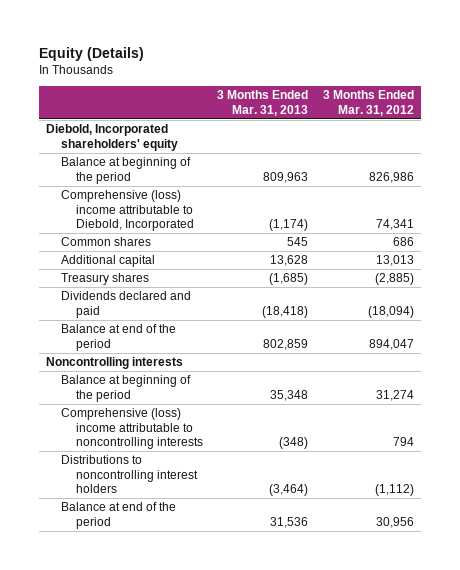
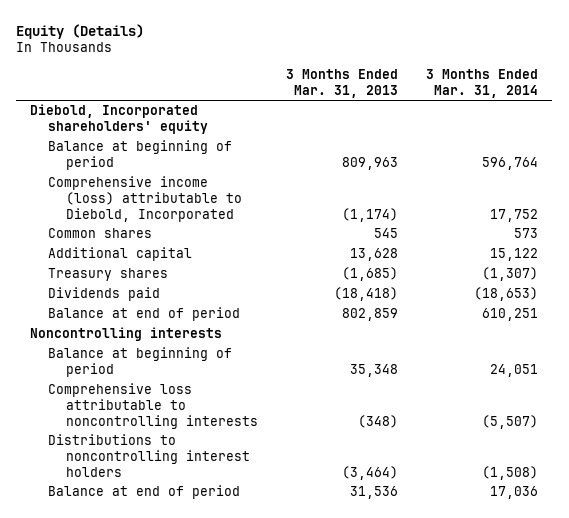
[322,90,414,116] 3 Months Ended Mar. 31, 2012 -> none
none -> [426,69,539,98] 3 Months Ended Mar. 31, 2014
[61,157,192,184] Balance at beginning of the period -> [48,140,233,171] Balance at beginning of period
[61,190,195,231] Comprehensive (loss) income attributable to Diebold, Incorporated -> [48,176,242,222] Comprehensive income (loss) attributable to Diebold, Incorporated
[61,291,192,318] Dividends declared and paid -> [48,287,161,302] Dividends paid
[61,324,177,351] Balance at end of the period -> [48,307,241,322] Balance at end of period
[61,375,192,402] Balance at beginning of the period -> [48,347,233,378] Balance at beginning of period
[61,408,204,449] Comprehensive (loss) income attributable to noncontrolling interests -> [48,383,258,429] Comprehensive loss attributable to noncontrolling interests
[61,502,177,529] Balance at end of the period -> [48,485,241,500] Balance at end of period

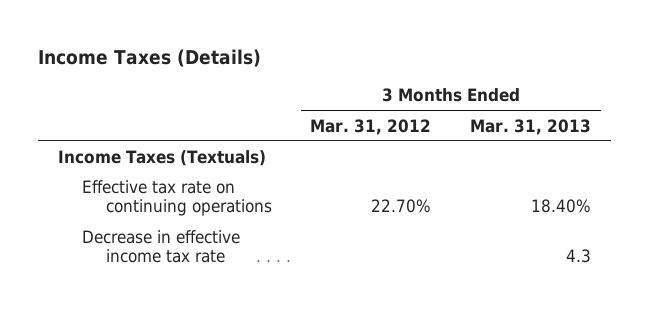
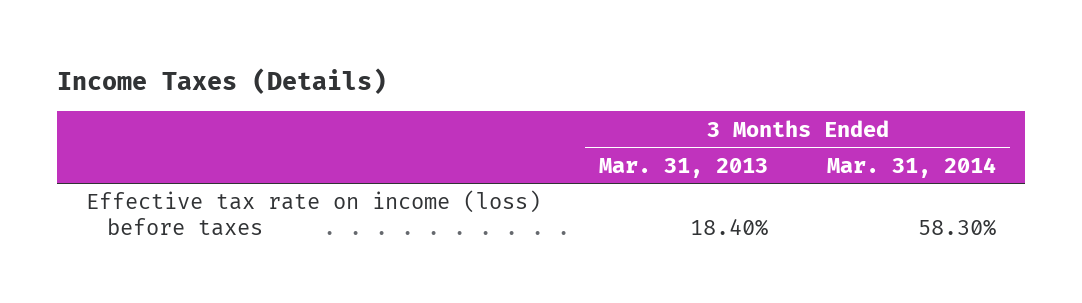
[310,118,432,135] Mar. 31, 2012 -> none
none -> [826,156,996,178] Mar. 31, 2014
[57,150,266,167] Income Taxes (Textuals) -> none
[81,230,240,264] Decrease in effective income tax rate -> none
[81,180,272,217] Effective tax rate on continuing operations -> [86,190,542,237] Effective tax rate on income (loss) before taxes

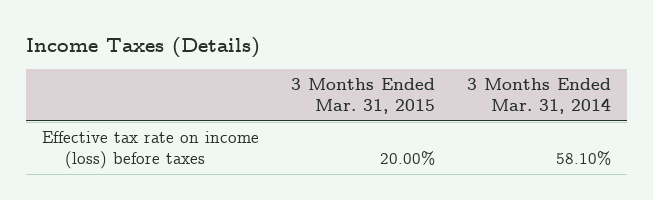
[599,157,769,178] Mar. 31, 2013 -> none
none -> [291,78,436,115] 3 Months Ended Mar. 31, 2015
[917,219,996,237] 58.30% -> [556,151,612,166] 58.10%

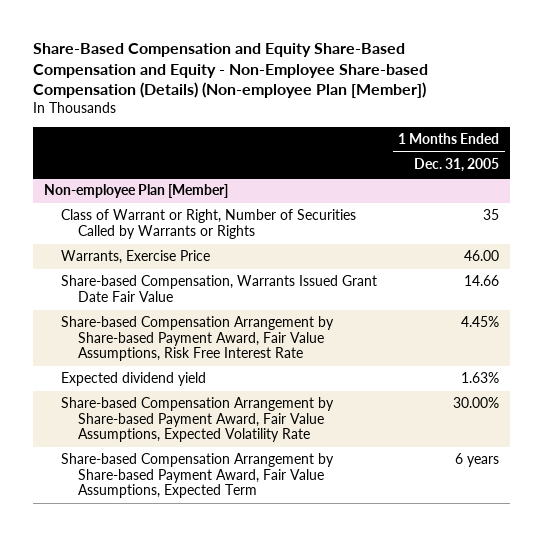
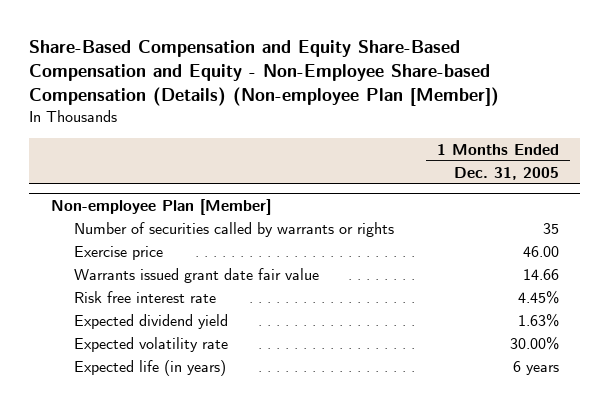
[61,209,357,239] Class of Warrant or Right, Number of Securities Called by Warrants or Rights -> [73,222,394,238] Number of securities called by warrants or rights
[61,250,211,265] Warrants, Exercise Price -> [73,246,163,261] Exercise price
[61,275,378,302] Share-based Compensation, Warrants Issued Grant Date Fair Value -> [73,268,319,284] Warrants issued grant date fair value
[61,316,335,362] Share-based Compensation Arrangement by Share-based Payment Award, Fair Value Assumptions, Risk Free Interest Rate -> [73,291,216,304] Risk free interest rate
[61,397,335,443] Share-based Compensation Arrangement by Share-based Payment Award, Fair Value Assumptions, Expected Volatility Rate -> [73,337,228,353] Expected volatility rate
[61,453,335,499] Share-based Compensation Arrangement by Share-based Payment Award, Fair Value Assumptions, Expected Term -> [73,360,226,377] Expected life (in years)

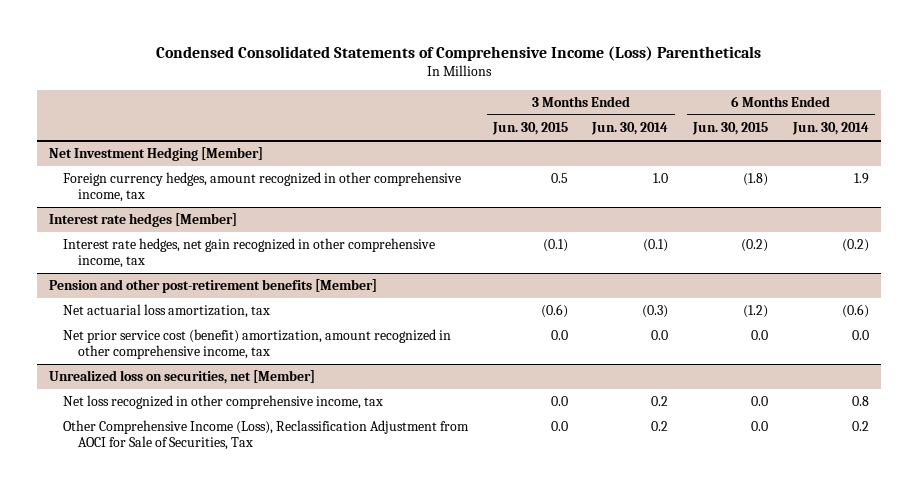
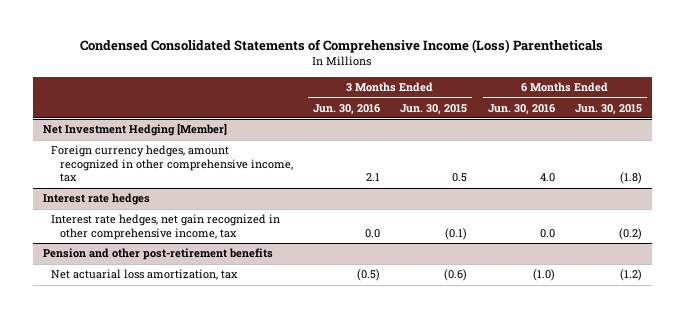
[591,122,669,136] Jun. 30, 2014 -> none
[791,122,869,136] Jun. 30, 2014 -> none
none -> [313,103,381,114] Jun. 30, 2016
none -> [487,103,555,114] Jun. 30, 2016
[49,213,238,228] Interest rate hedges [Member] -> [43,193,151,206] Interest rate hedges
[49,279,378,294] Pension and other post-retirement benefits [Member] -> [43,248,274,261] Pension and other post-retirement benefits
[63,329,452,360] Net prior service cost (benefit) amortization, amount recognized in other comprehensive income, tax -> none
[49,370,316,385] Unrealized loss on securities, net [Member] -> none
[63,395,384,410] Net loss recognized in other comprehensive income, tax -> none
[63,420,470,451] Other Comprehensive Income (Loss), Reclassification Adjustment from AOCI for Sale of Securities, Tax -> none

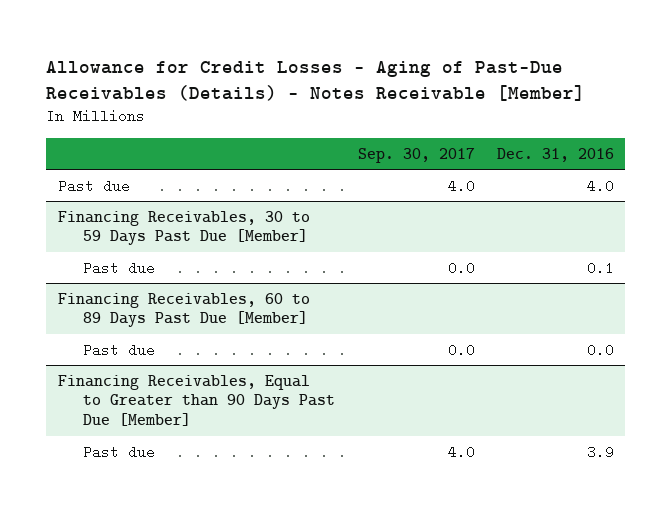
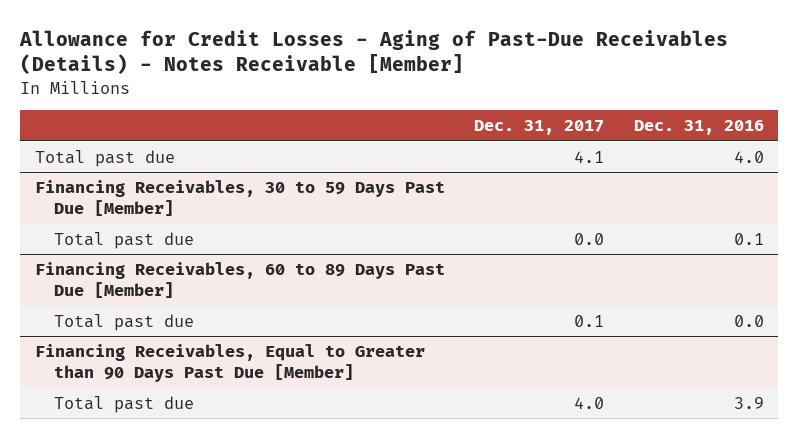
[357,147,475,163] Sep. 30, 2017 -> none
none -> [474,120,605,136] Dec. 31, 2017
[57,178,130,193] Past due -> [34,149,175,167] Total past due
[83,260,156,275] Past due -> [54,231,195,249] Total past due
[83,342,156,357] Past due -> [54,313,195,331] Total past due
[83,444,156,459] Past due -> [54,395,195,413] Total past due

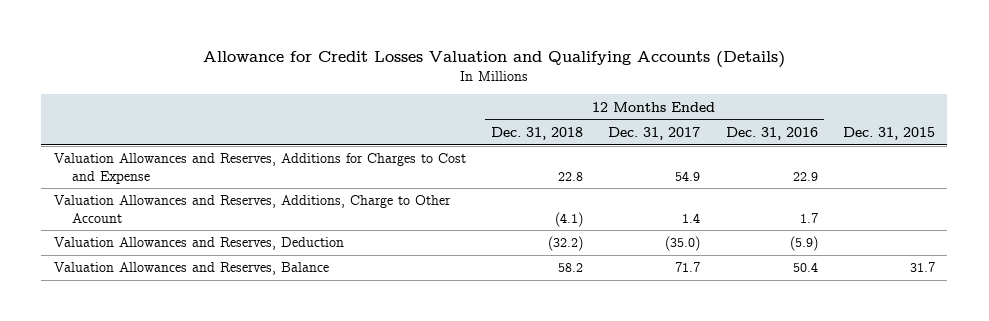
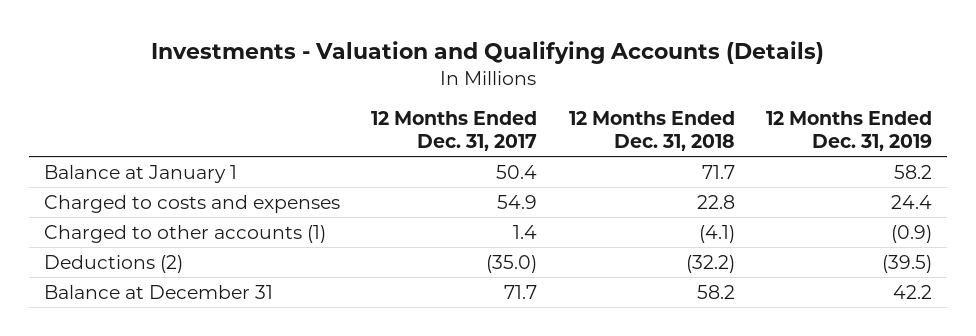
[203,51,786,69] Allowance for Credit Losses Valuation and Qualifying Accounts (Details) -> [151,40,825,64] Investments - Valuation and Qualifying Accounts (Details)
[725,126,818,140] Dec. 31, 2016 -> none
[842,126,935,140] Dec. 31, 2015 -> none
none -> [765,111,932,152] 12 Months Ended Dec. 31, 2019
none -> [44,164,238,183] Balance at January 1
[53,153,466,184] Valuation Allowances and Reserves, Additions for Charges to Cost and Expense -> [44,194,341,213] Charged to costs and expenses
[53,195,451,223] Valuation Allowances and Reserves, Additions, Charge to Other Account -> [44,224,327,243] Charged to other accounts (1)
[53,237,344,251] Valuation Allowances and Reserves, Deduction -> [44,254,184,273] Deductions (2)
[53,262,329,276] Valuation Allowances and Reserves, Balance -> [44,284,274,299] Balance at December 31

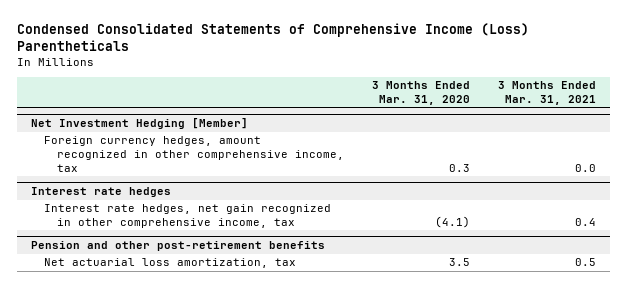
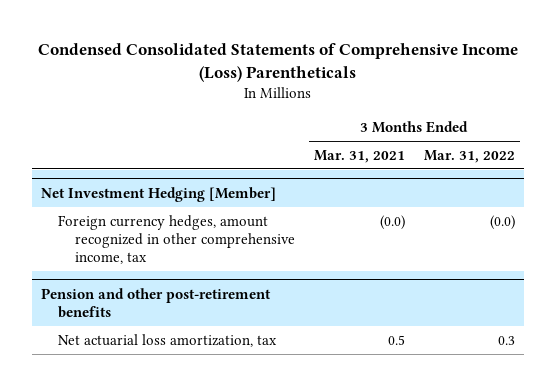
[372,81,471,106] 3 Months Ended Mar. 31, 2020 -> none
none -> [423,149,515,163] Mar. 31, 2022
[30,187,171,198] Interest rate hedges -> none
[44,204,332,229] Interest rate hedges, net gain recognized in other comprehensive income, tax -> none
[575,163,597,172] 0.0 -> [379,214,405,230] (0.0)

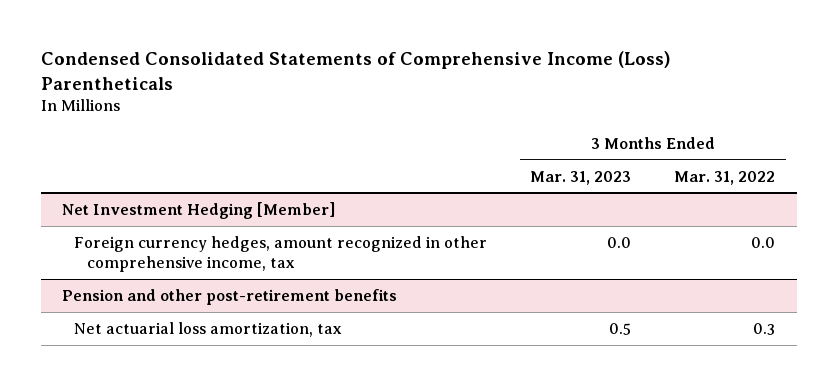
[313,149,405,163] Mar. 31, 2021 -> none
none -> [530,170,632,185] Mar. 31, 2023
[489,214,515,230] (0.0) -> [751,236,776,248] 0.0

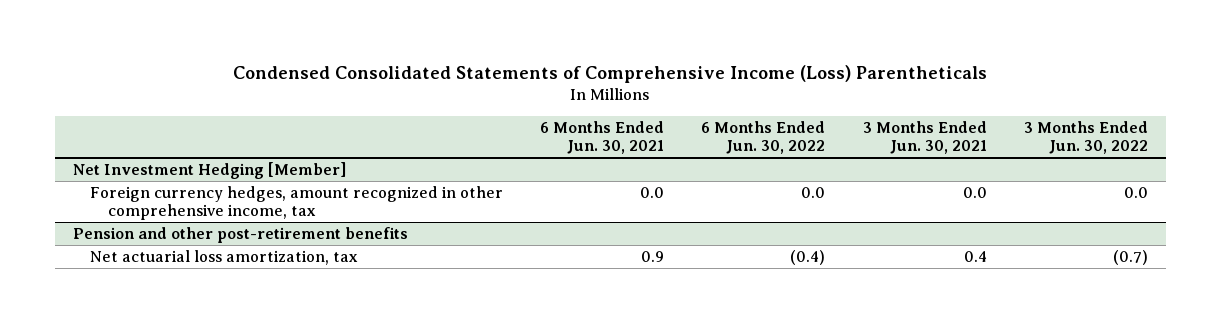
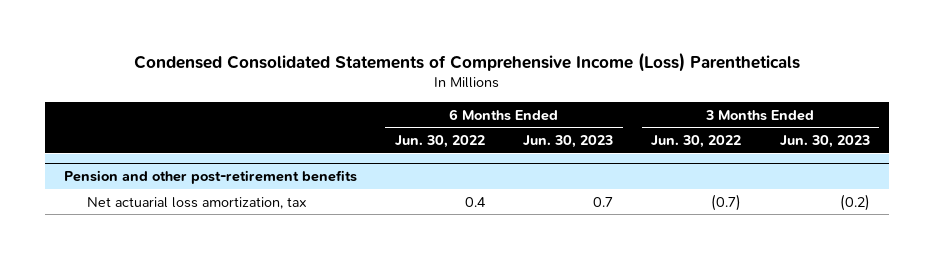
[540,121,665,155] 6 Months Ended Jun. 30, 2021 -> none
[862,121,987,155] 3 Months Ended Jun. 30, 2021 -> none
none -> [523,135,614,149] Jun. 30, 2023
none -> [779,135,870,149] Jun. 30, 2023
[73,161,347,179] Net Investment Hedging [Member] -> none
[90,185,504,221] Foreign currency hedges, amount recognized in other comprehensive income, tax -> none
[790,249,826,265] (0.4) -> [465,196,487,207] 0.4

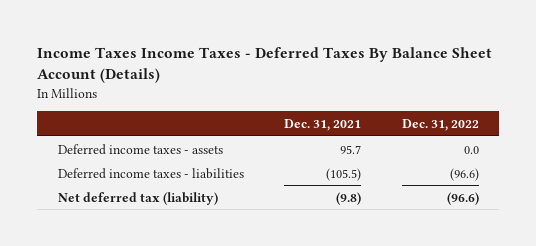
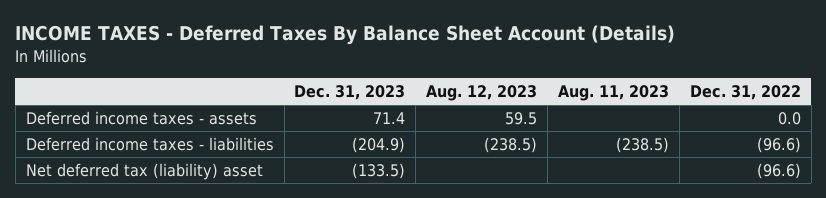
[37,47,493,84] Income Taxes Income Taxes - Deferred Taxes By Balance Sheet Account (Details) -> [15,25,676,46] INCOME TAXES - Deferred Taxes By Balance Sheet Account (Details)
[284,118,362,131] Dec. 31, 2021 -> none
none -> [294,85,406,101] Dec. 31, 2023
none -> [426,85,538,102] Aug. 12, 2023
none -> [557,85,669,102] Aug. 11, 2023
[57,191,218,205] Net deferred tax (liability) -> [25,162,263,180] Net deferred tax (liability) asset

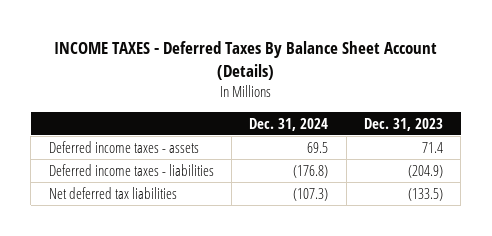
[426,85,538,102] Aug. 12, 2023 -> none
[557,85,669,102] Aug. 11, 2023 -> none
[689,85,801,101] Dec. 31, 2022 -> none
none -> [249,117,329,131] Dec. 31, 2024
[25,162,263,180] Net deferred tax (liability) asset -> [48,186,177,199] Net deferred tax liabilities

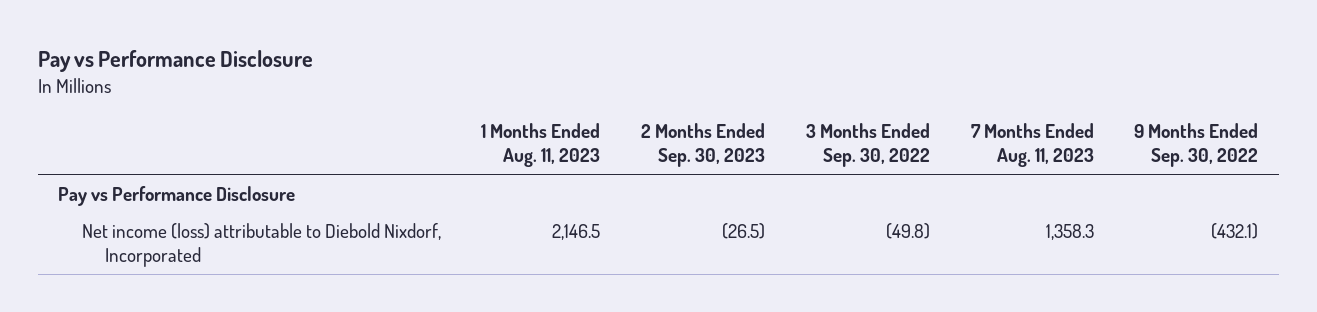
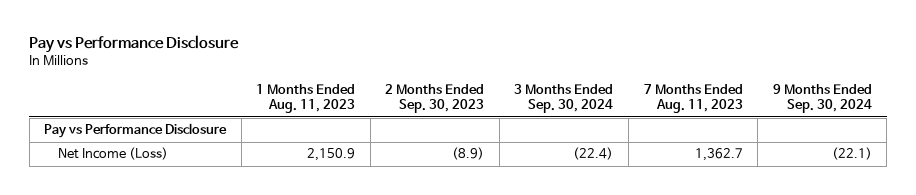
[805,122,930,168] 3 Months Ended Sep. 30, 2022 -> none
[1134,122,1259,168] 9 Months Ended Sep. 30, 2022 -> none
none -> [514,84,614,114] 3 Months Ended Sep. 30, 2024
none -> [772,84,872,114] 9 Months Ended Sep. 30, 2024
[81,222,441,268] Net income (loss) attributable to Diebold Nixdorf, Incorporated -> [57,147,168,161] Net Income (Loss)
[552,223,601,240] 2,146.5 -> [307,148,356,162] 2,150.9
[722,222,766,239] (26.5) -> [452,147,485,161] (8.9)
[1045,223,1094,240] 1,358.3 -> [694,148,743,162] 1,362.7

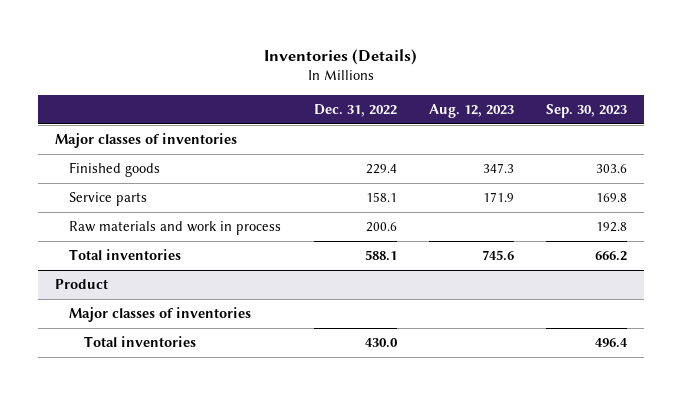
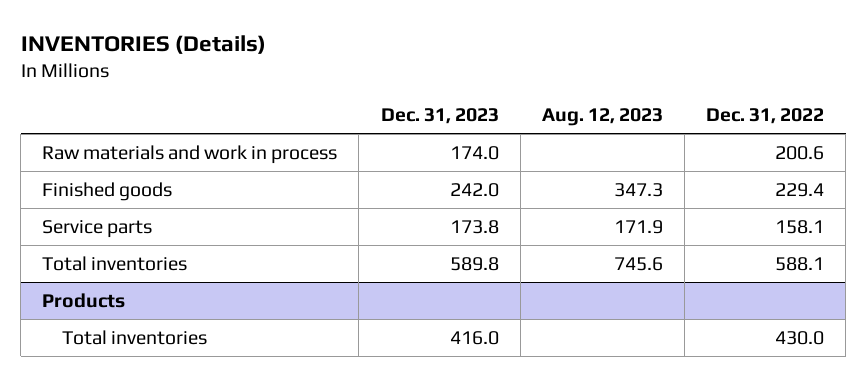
[264,48,418,65] Inventories (Details) -> [20,34,266,54] INVENTORIES (Details)
[546,103,628,118] Sep. 30, 2023 -> none
none -> [380,108,499,125] Dec. 31, 2023
[54,133,237,149] Major classes of inventories -> none
[69,221,282,236] Raw materials and work in process -> [42,144,338,164] Raw materials and work in process
[69,307,252,323] Major classes of inventories -> none
[54,279,108,290] Product -> [42,292,126,308] Products

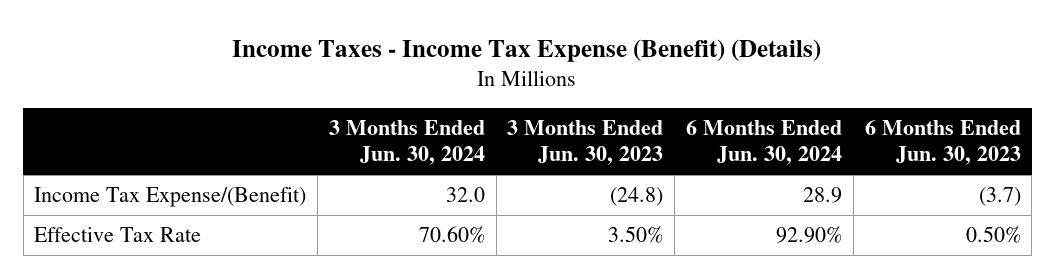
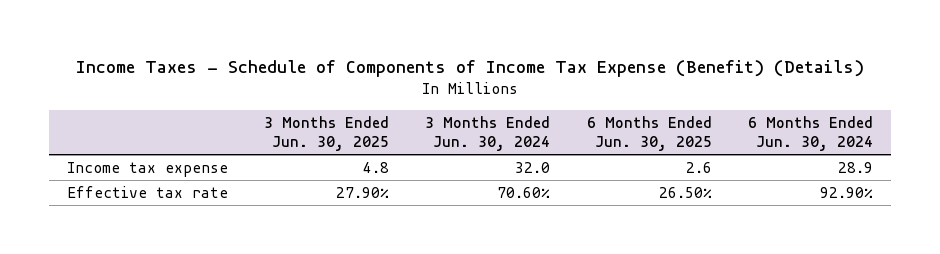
[232,38,822,62] Income Taxes - Income Tax Expense (Benefit) (Details) -> [75,60,864,78] Income Taxes - Schedule of Components of Income Tax Expense (Benefit) (Details)
[507,120,664,166] 3 Months Ended Jun. 30, 2023 -> none
[864,120,1021,166] 6 Months Ended Jun. 30, 2023 -> none
none -> [264,115,390,152] 3 Months Ended Jun. 30, 2025
none -> [586,115,712,152] 6 Months Ended Jun. 30, 2025
[34,187,307,208] Income Tax Expense/(Benefit) -> [66,161,228,177] Income tax expense
[34,227,202,243] Effective Tax Rate -> [66,185,228,198] Effective tax rate

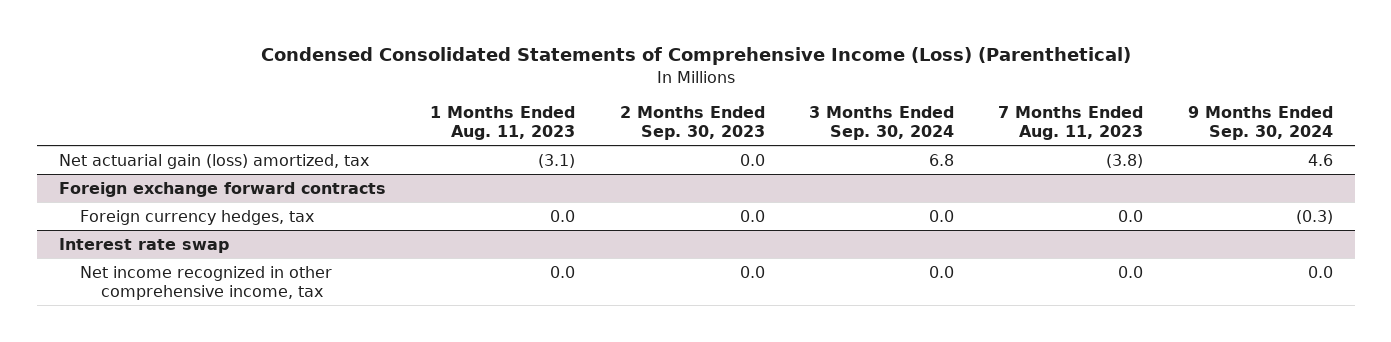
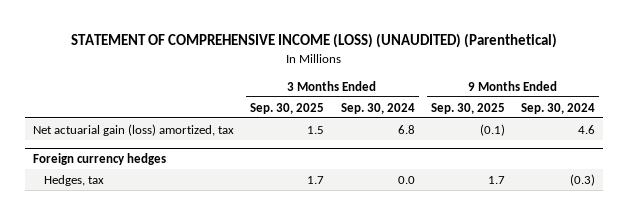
[260,47,1131,66] Condensed Consolidated Statements of Comprehensive Income (Loss) (Parenthetical) -> [71,33,558,49] STATEMENT OF COMPREHENSIVE INCOME (LOSS) (UNAUDITED) (Parenthetical)
[430,106,576,141] 1 Months Ended Aug. 11, 2023 -> none
[619,106,765,141] 2 Months Ended Sep. 30, 2023 -> none
[998,106,1144,141] 7 Months Ended Aug. 11, 2023 -> none
none -> [250,102,325,114] Sep. 30, 2025
none -> [430,102,505,114] Sep. 30, 2025
[58,237,229,253] Interest rate swap -> none
[79,265,332,300] Net income recognized in other comprehensive income, tax -> none
[58,181,386,197] Foreign exchange forward contracts -> [32,152,166,165] Foreign currency hedges
[79,209,314,225] Foreign currency hedges, tax -> [44,174,105,186] Hedges, tax

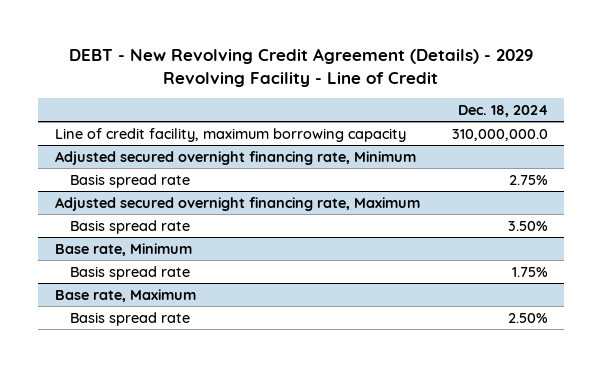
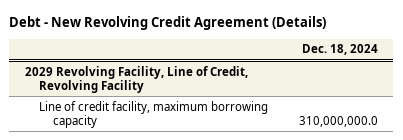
[69,48,534,87] DEBT - New Revolving Credit Agreement (Details) - 2029 Revolving Facility - Line of Credit -> [9,16,327,31] Debt - New Revolving Credit Agreement (Details)
none -> [24,65,248,94] 2029 Revolving Facility, Line of Credit, Revolving Facility
[54,150,416,165] Adjusted secured overnight financing rate, Minimum -> none
[70,173,191,188] Basis spread rate -> none
[54,196,420,211] Adjusted secured overnight financing rate, Maximum -> none
[70,219,191,234] Basis spread rate -> none
[54,242,192,256] Base rate, Minimum -> none
[70,265,191,280] Basis spread rate -> none
[54,288,196,302] Base rate, Maximum -> none
[70,311,191,326] Basis spread rate -> none

